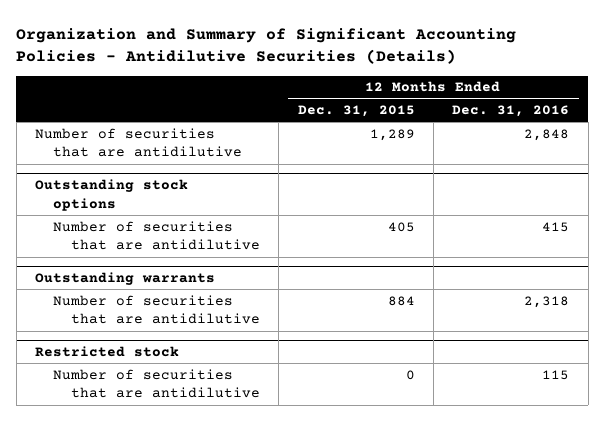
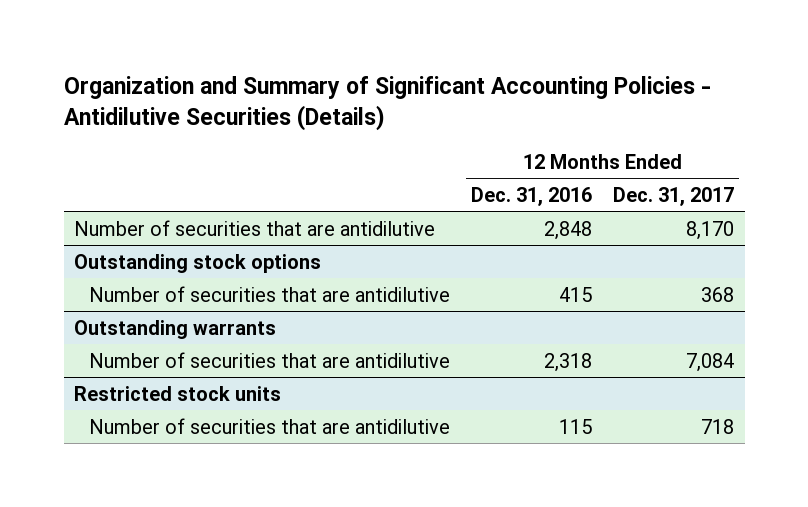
[297,105,415,118] Dec. 31, 2015 -> none
none -> [613,186,735,206] Dec. 31, 2017
[35,345,180,357] Restricted stock -> [74,385,282,401] Restricted stock units

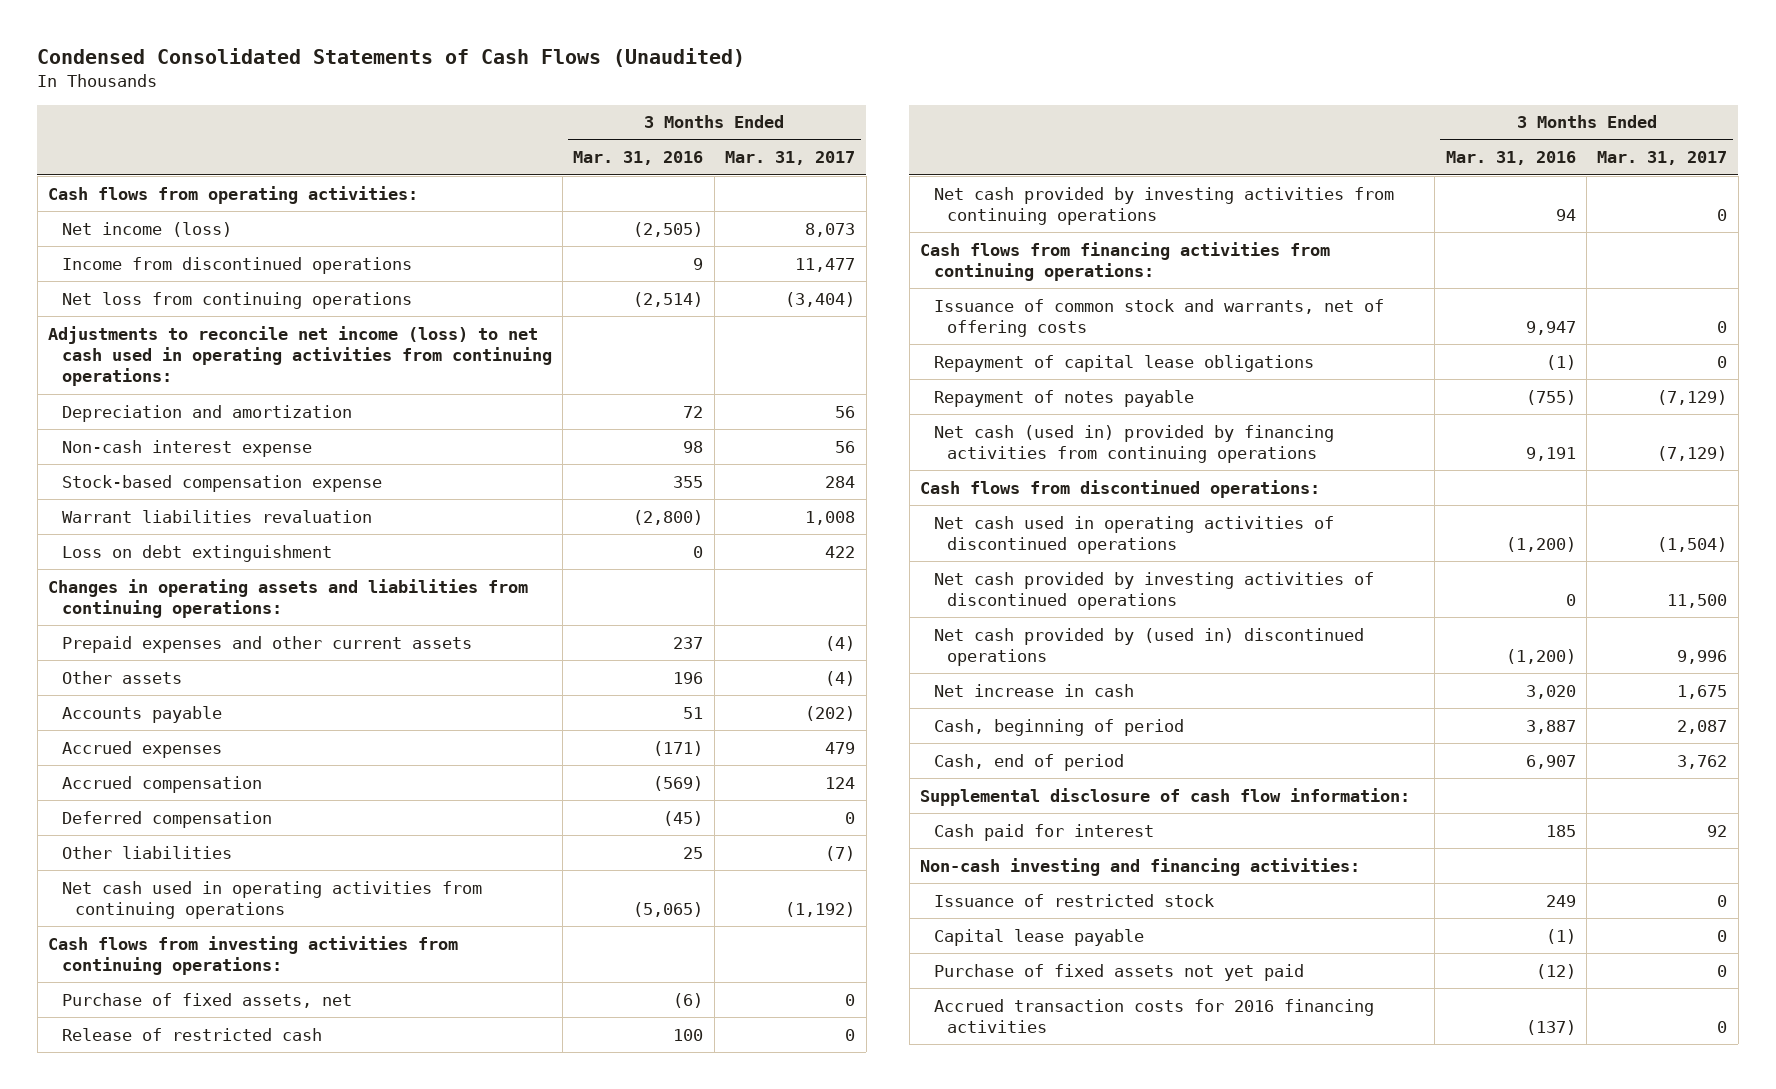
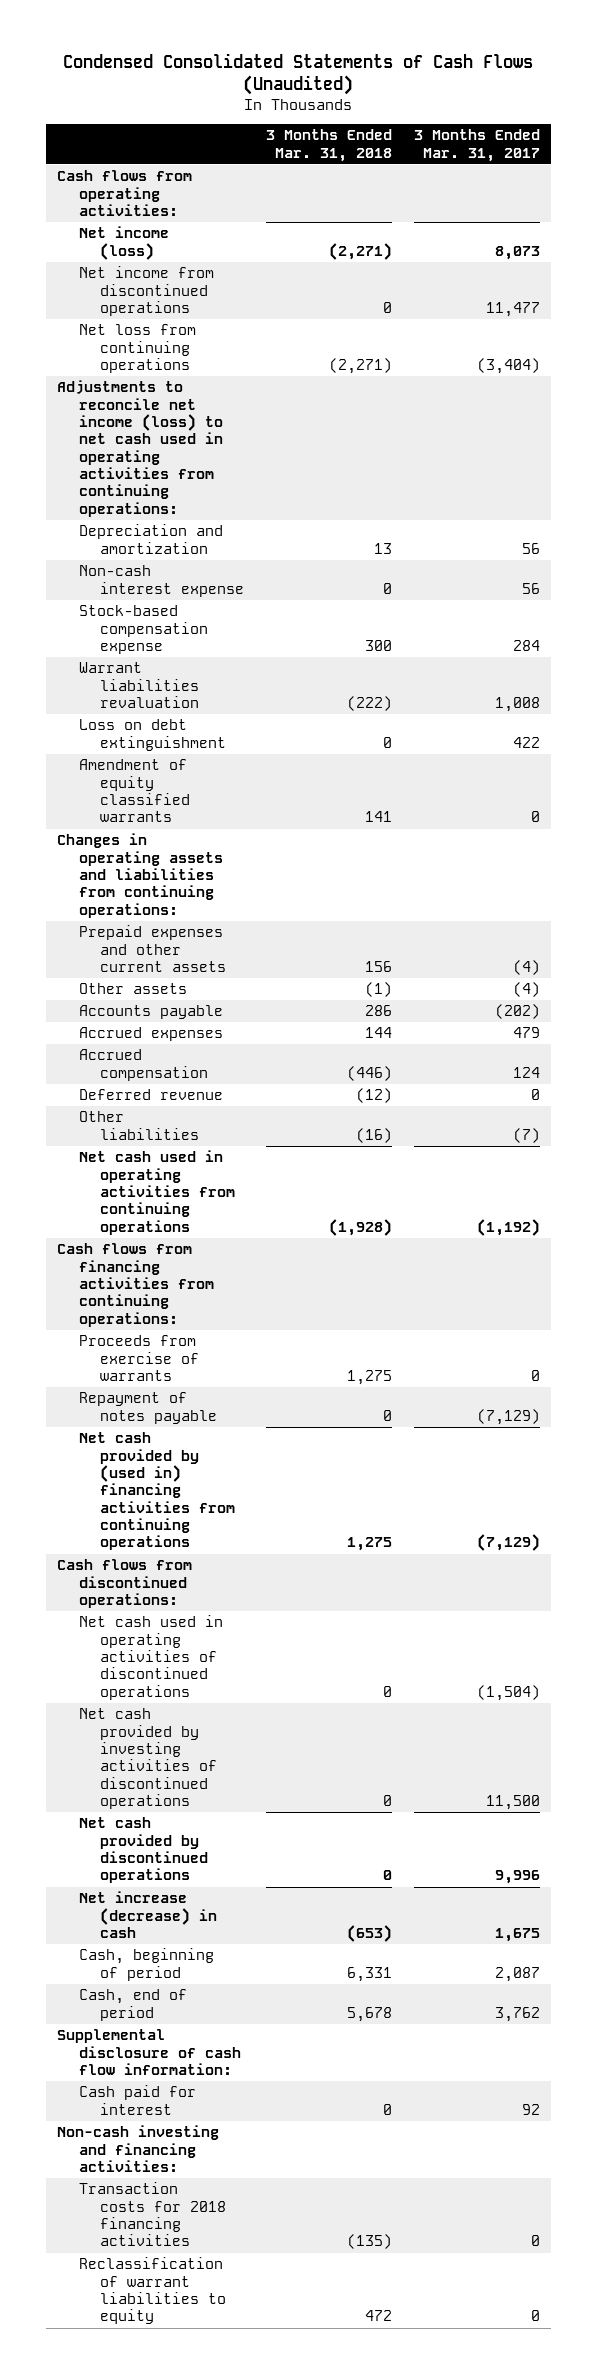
[573,151,704,166] Mar. 31, 2016 -> none
none -> [266,129,393,162] 3 Months Ended Mar. 31, 2018
[61,256,412,274] Income from discontinued operations -> [78,266,214,316] Net income from discontinued operations
none -> [78,759,191,823] Amendment of equity classified warrants
[61,810,272,828] Deferred compensation -> none
none -> [78,1089,223,1101] Deferred revenue
[48,935,459,976] Cash flows from investing activities from continuing operations: -> none
[61,992,352,1008] Purchase of fixed assets, net -> none
[61,1027,322,1041] Release of restricted cash -> none
[933,186,1394,226] Net cash provided by investing activities from continuing operations -> none
[933,298,1384,338] Issuance of common stock and warrants, net of offering costs -> none
[933,354,1314,372] Repayment of capital lease obligations -> none
none -> [78,1335,200,1381] Proceeds from exercise of warrants
[933,424,1334,464] Net cash (used in) provided by financing activities from continuing operations -> [78,1432,236,1551] Net cash provided by (used in) financing activities from continuing operations
[933,627,1364,667] Net cash provided by (used in) discontinued operations -> [78,1817,209,1884] Net cash provided by discontinued operations
[933,683,1134,697] Net increase in cash -> [78,1891,218,1938] Net increase (decrease) in cash
[933,893,1214,907] Issuance of restricted stock -> none
[933,928,1144,946] Capital lease payable -> none
[933,963,1304,981] Purchase of fixed assets not yet paid -> none
[933,998,1374,1034] Accrued transaction costs for 2016 financing activities -> [78,2182,227,2247] Transaction costs for 2018 financing activities
none -> [78,2257,227,2325] Reclassification of warrant liabilities to equity

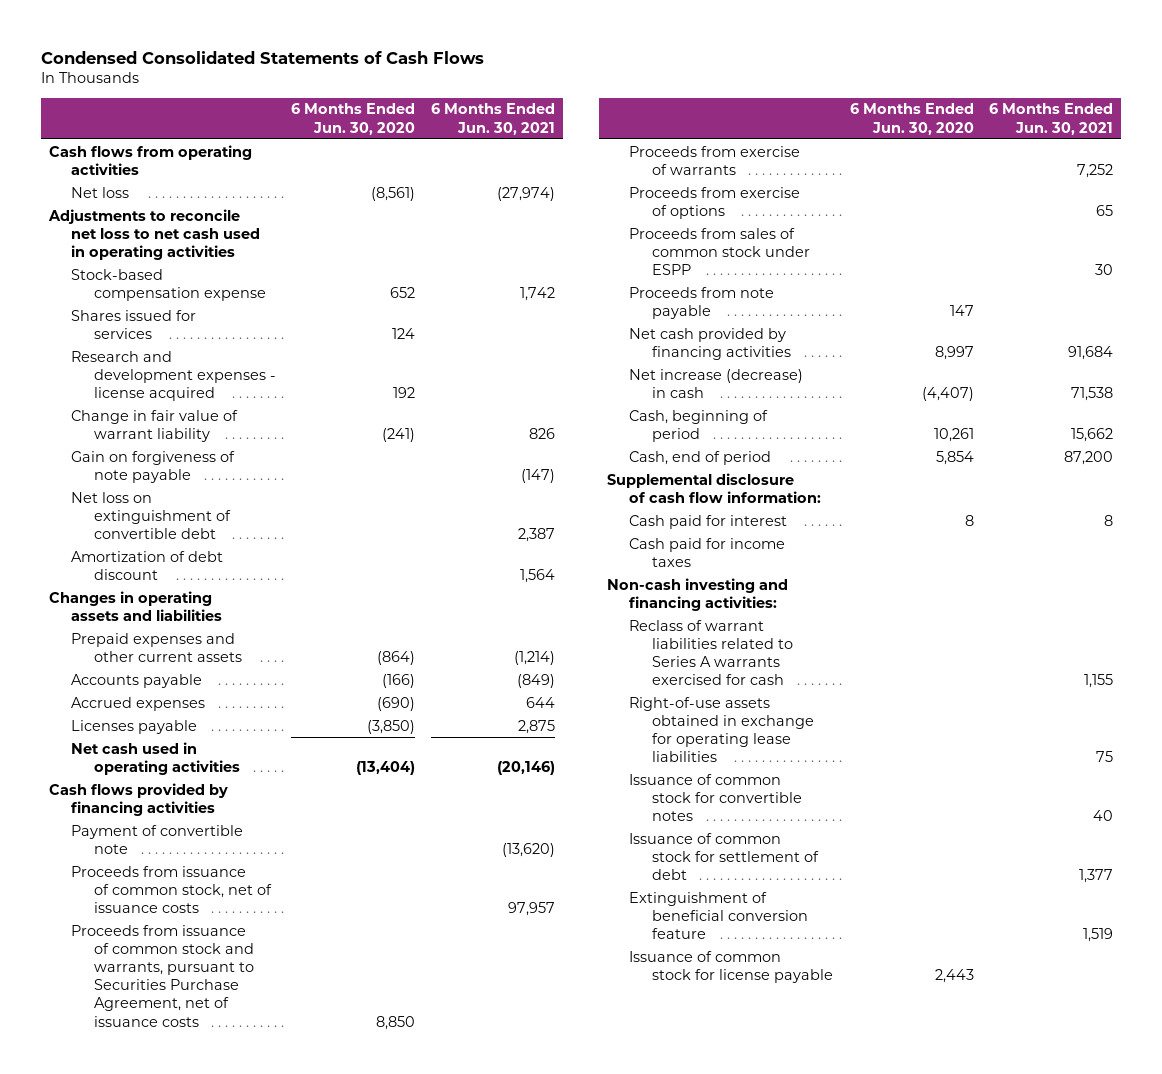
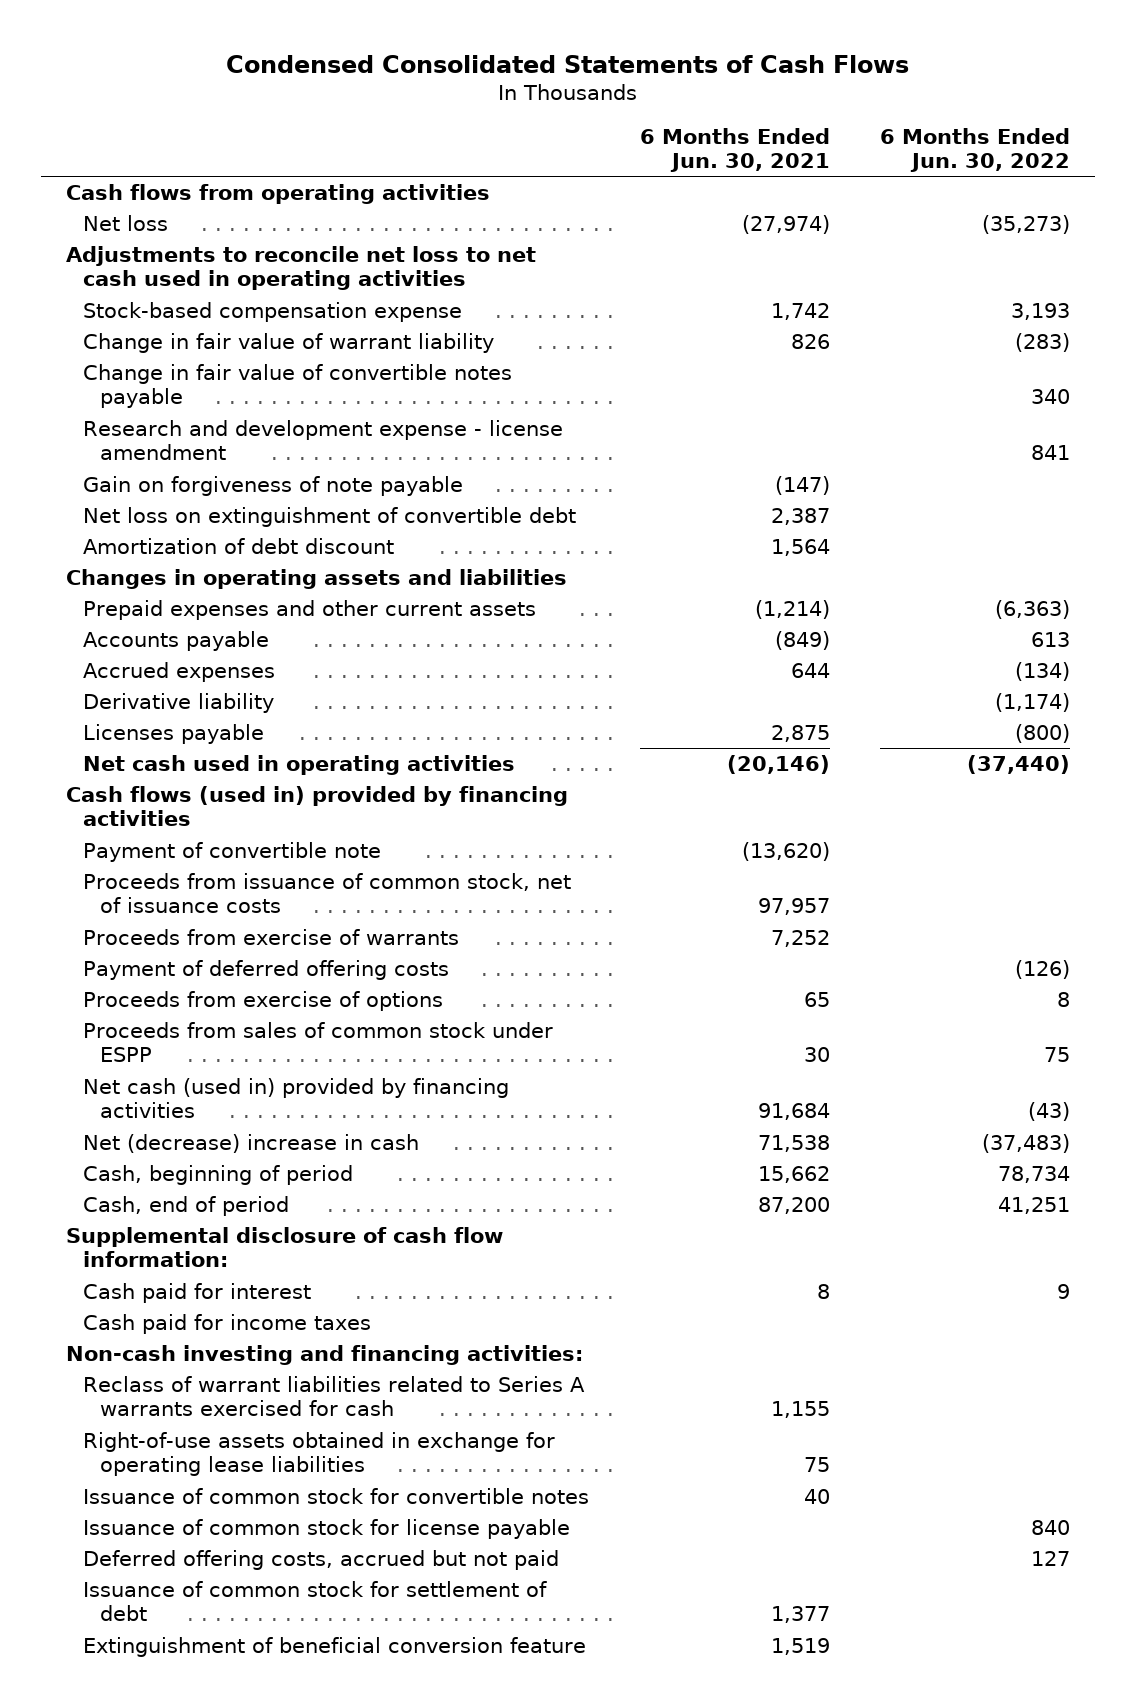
[291,103,416,135] 6 Months Ended Jun. 30, 2020 -> none
none -> [880,128,1071,173] 6 Months Ended Jun. 30, 2022
[71,309,197,339] Shares issued for services -> none
[71,350,276,401] Research and development expenses - license acquired -> none
none -> [83,364,513,409] Change in fair value of convertible notes payable
none -> [83,420,564,461] Research and development expense - license amendment
none -> [83,693,275,714] Derivative liability
[48,782,228,816] Cash flows provided by financing activities -> [66,786,569,827] Cash flows (used in) provided by financing activities
[71,924,254,1027] Proceeds from issuance of common stock and warrants, pursuant to Securities Purchase Agreement, net of issuance costs -> none
none -> [83,960,450,981] Payment of deferred offering costs
[629,286,775,319] Proceeds from note payable -> none
[629,327,791,360] Net cash provided by financing activities -> [83,1078,510,1119] Net cash (used in) provided by financing activities
[629,368,804,398] Net increase (decrease) in cash -> [83,1134,420,1154] Net (decrease) increase in cash
[629,950,833,983] Issuance of common stock for license payable -> [83,1519,571,1540] Issuance of common stock for license payable
none -> [83,1550,560,1571] Deferred offering costs, accrued but not paid

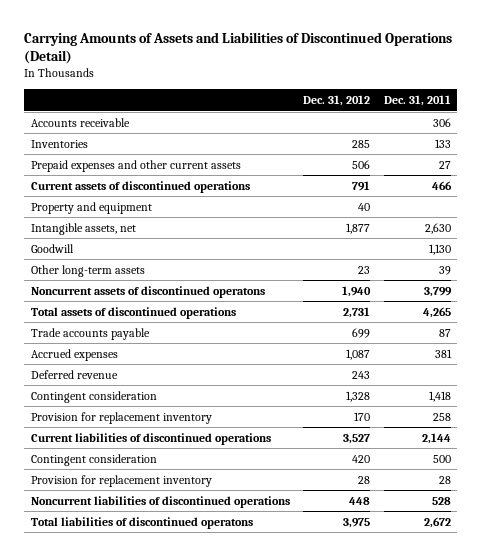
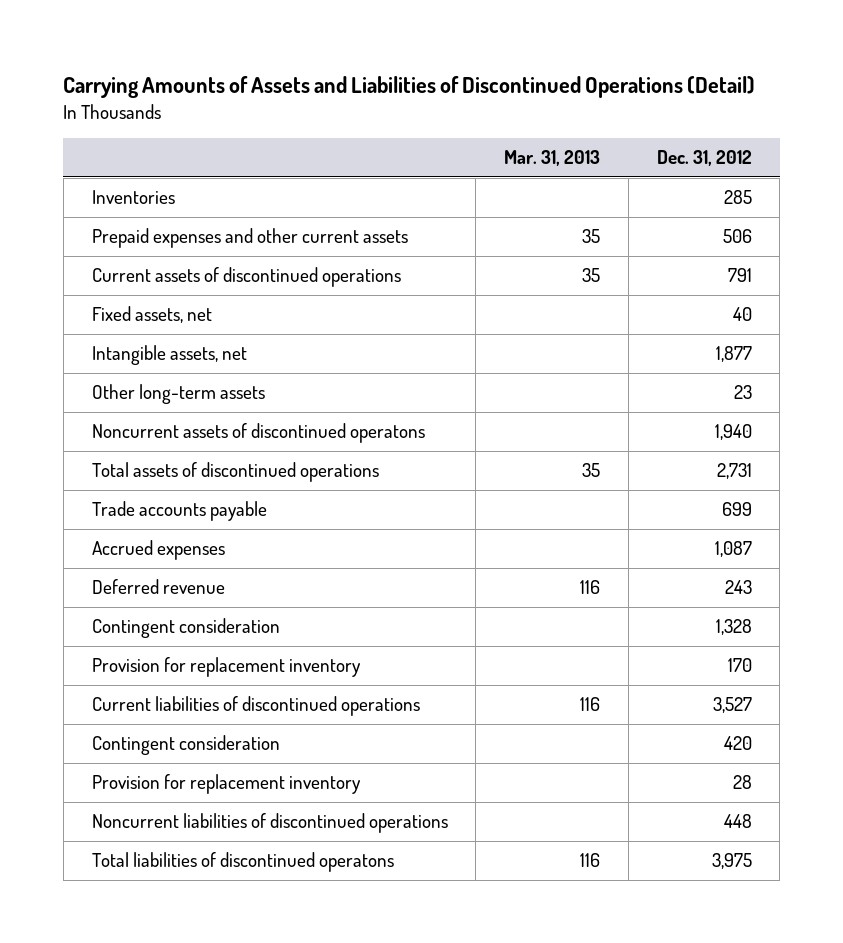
[383,94,451,106] Dec. 31, 2011 -> none
none -> [504,150,601,167] Mar. 31, 2013
[30,117,130,127] Accounts receivable -> none
[30,201,152,214] Property and equipment -> [91,306,212,324] Fixed assets, net
[30,243,74,253] Goodwill -> none

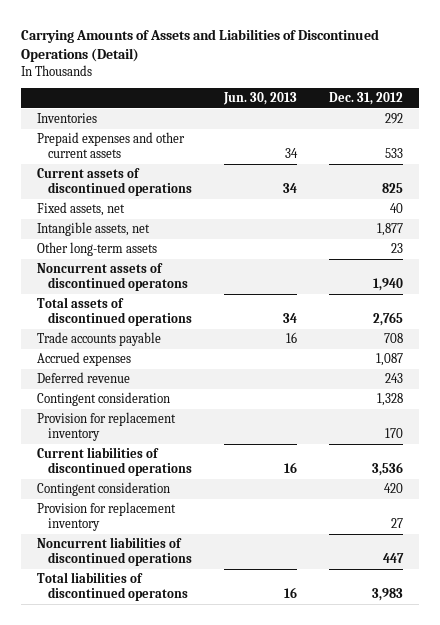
[504,150,601,167] Mar. 31, 2013 -> none
none -> [222,91,297,105] Jun. 30, 2013
[723,190,752,205] 285 -> [385,113,404,125] 292
[722,229,752,244] 506 -> [385,148,404,159] 533
[727,268,752,283] 791 -> [382,183,404,194] 825
[716,463,752,480] 2,731 -> [373,312,404,327] 2,765
[721,502,752,517] 699 -> [384,333,404,344] 708
[712,697,752,714] 3,527 -> [372,462,404,477] 3,536
[732,775,752,790] 28 -> [391,518,404,529] 27
[723,814,752,829] 448 -> [383,553,405,564] 447
[711,853,752,870] 3,975 -> [372,588,404,602] 3,983

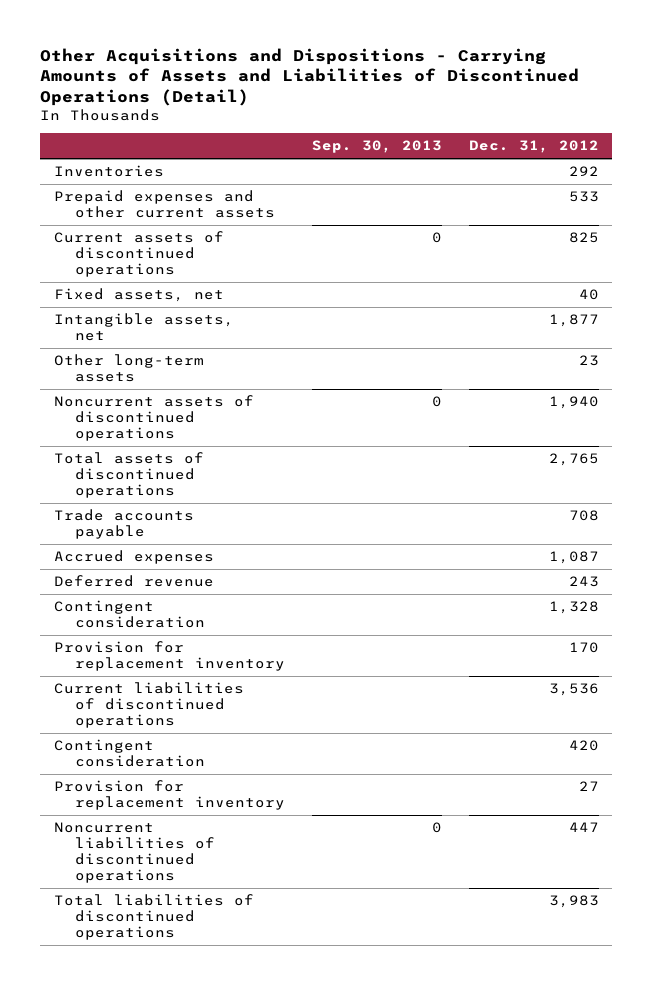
[21,29,380,63] Carrying Amounts of Assets and Liabilities of Discontinued Operations (Detail) -> [40,47,580,107] Other Acquisitions and Dispositions - Carrying Amounts of Assets and Liabilities of Discontinued Operations (Detail)
[222,91,297,105] Jun. 30, 2013 -> none
none -> [311,140,442,154] Sep. 30, 2013
[37,263,188,292] Noncurrent assets of discontinued operatons -> [53,394,254,442] Noncurrent assets of discontinued operations
[37,572,188,602] Total liabilities of discontinued operatons -> [53,893,254,941] Total liabilities of discontinued operations

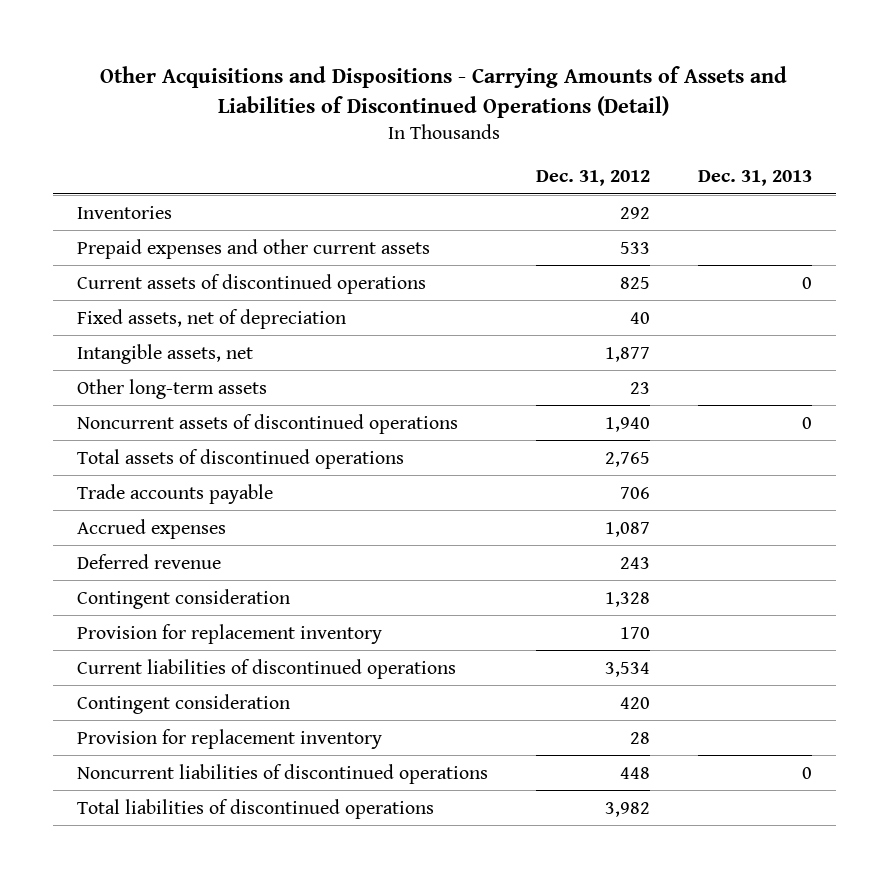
[311,140,442,154] Sep. 30, 2013 -> none
none -> [697,170,812,187] Dec. 31, 2013
[53,287,224,302] Fixed assets, net -> [76,308,346,329] Fixed assets, net of depreciation
[568,509,599,521] 708 -> [619,486,650,499] 706
[548,682,599,696] 3,536 -> [604,661,650,677] 3,534
[578,780,599,791] 27 -> [629,731,650,744] 28
[568,821,599,832] 447 -> [619,766,650,779] 448
[548,894,599,908] 3,983 -> [604,801,650,817] 3,982

